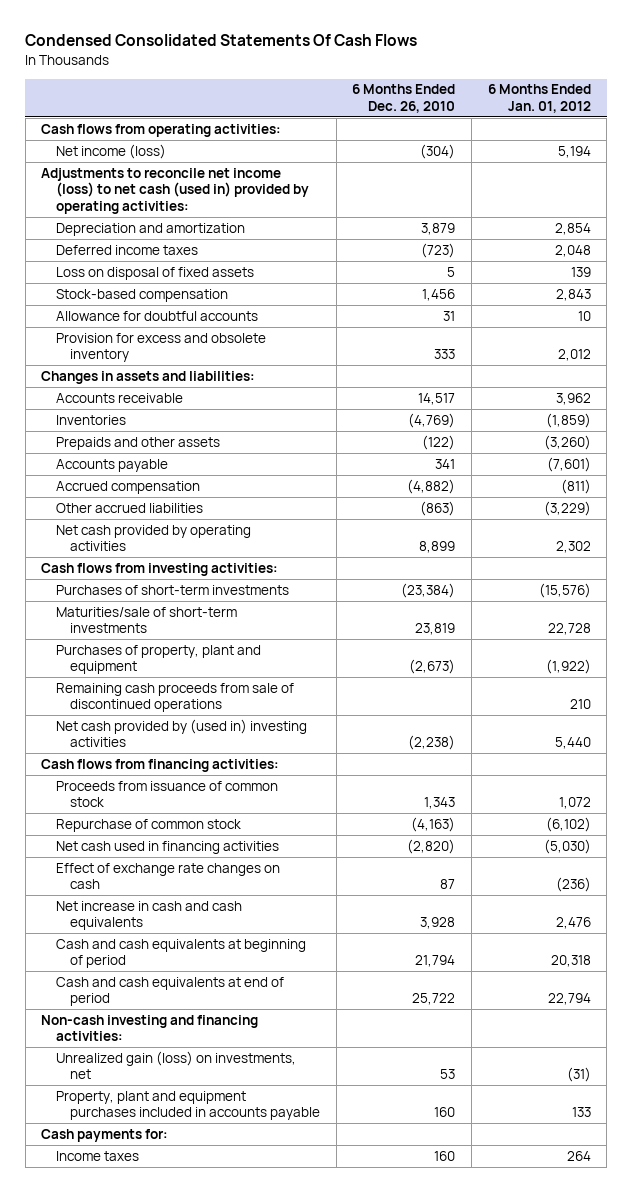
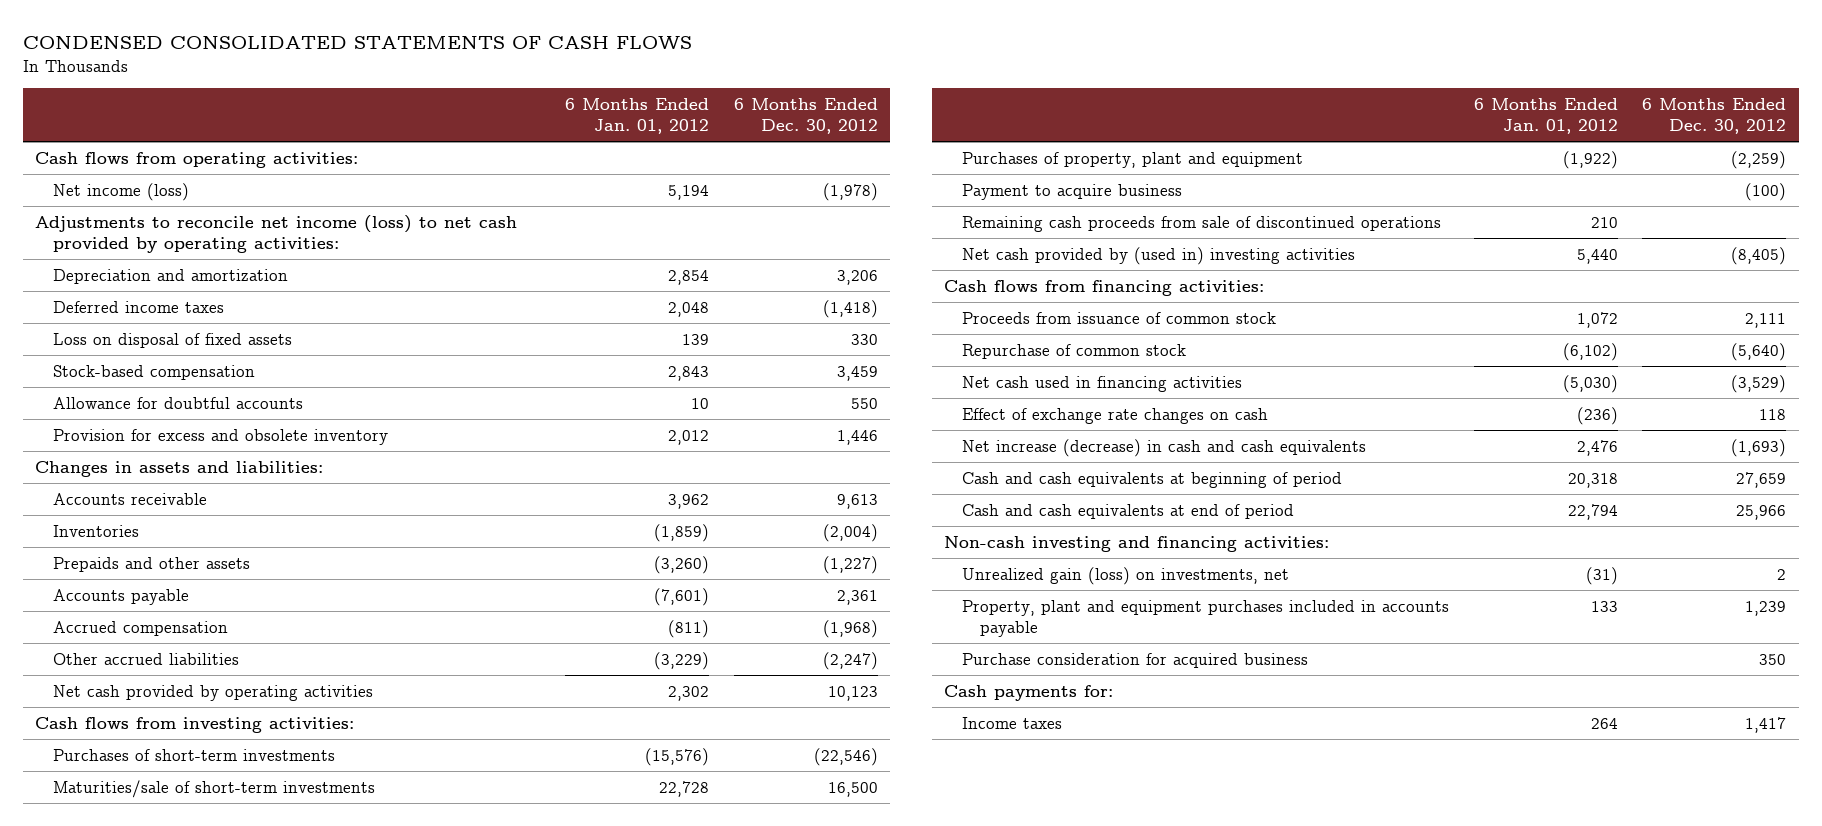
[25,34,418,47] Condensed Consolidated Statements Of Cash Flows -> [23,35,693,49] CONDENSED CONSOLIDATED STATEMENTS OF CASH FLOWS
[352,84,456,113] 6 Months Ended Dec. 26, 2010 -> none
none -> [733,98,878,135] 6 Months Ended Dec. 30, 2012
[41,167,309,214] Adjustments to reconcile net income (loss) to net cash (used in) provided by operating activities: -> [35,214,518,253] Adjustments to reconcile net income (loss) to net cash provided by operating activities:
none -> [962,183,1183,200] Payment to acquire business
[55,900,242,931] Net increase in cash and cash equivalents -> [962,438,1367,457] Net increase (decrease) in cash and cash equivalents
none -> [962,652,1309,668] Purchase consideration for acquired business

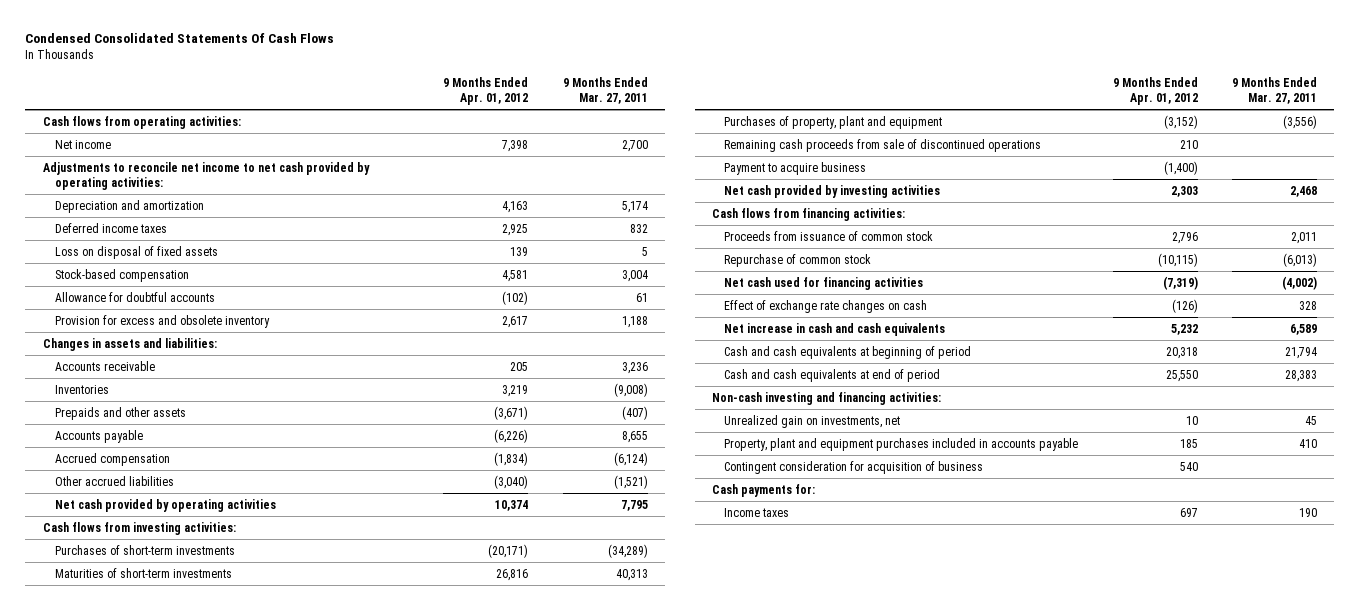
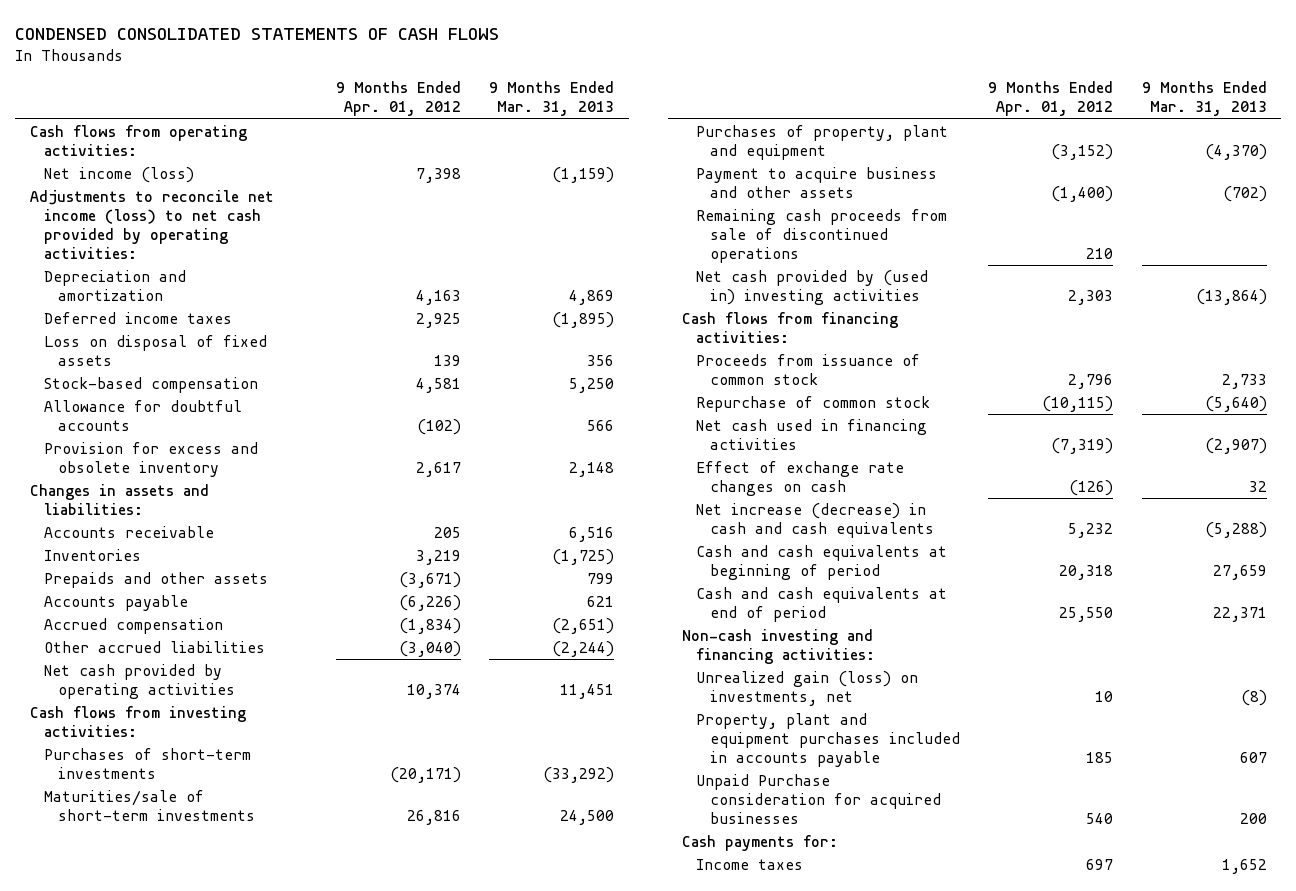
[25,33,335,44] Condensed Consolidated Statements Of Cash Flows -> [15,27,500,40] CONDENSED CONSOLIDATED STATEMENTS OF CASH FLOWS
[562,77,648,104] 9 Months Ended Mar. 27, 2011 -> none
none -> [489,81,615,117] 9 Months Ended Mar. 31, 2013
[54,139,111,149] Net income -> [43,167,194,184] Net income (loss)
[42,161,370,190] Adjustments to reconcile net income to net cash provided by operating activities: -> [29,190,274,259] Adjustments to reconcile net income (loss) to net cash provided by operating activities:
[54,567,232,578] Maturities of short-term investments -> [43,790,255,821] Maturities/sale of short-term investments
none -> [695,167,937,198] Payment to acquire business and other assets
[723,161,866,175] Payment to acquire business -> none
[723,184,940,198] Net cash provided by investing activities -> [695,270,928,305] Net cash provided by (used in) investing activities
[723,276,923,290] Net cash used for financing activities -> [695,419,927,450] Net cash used in financing activities
[723,322,945,336] Net increase in cash and cash equivalents -> [695,503,935,538] Net increase (decrease) in cash and cash equivalents
[723,414,900,428] Unrealized gain on investments, net -> [695,671,918,706] Unrealized gain (loss) on investments, net
[723,460,983,474] Contingent consideration for acquisition of business -> none
none -> [695,774,942,824] Unpaid Purchase consideration for acquired businesses

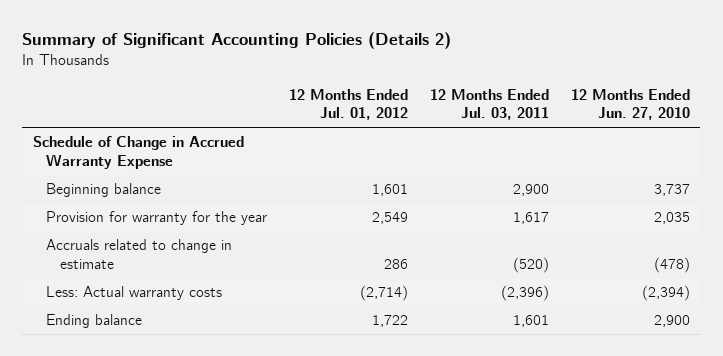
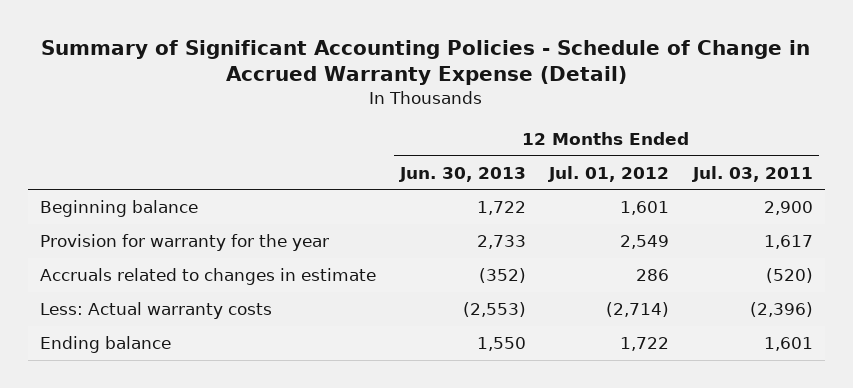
[22,32,452,50] Summary of Significant Accounting Policies (Details 2) -> [41,39,811,86] Summary of Significant Accounting Policies - Schedule of Change in Accrued Warranty Expense (Detail)
[570,88,690,121] 12 Months Ended Jun. 27, 2010 -> none
none -> [398,166,526,182] Jun. 30, 2013
[33,136,245,169] Schedule of Change in Accrued Warranty Expense -> none
[46,239,233,269] Accruals related to change in estimate -> [39,268,376,286] Accruals related to changes in estimate

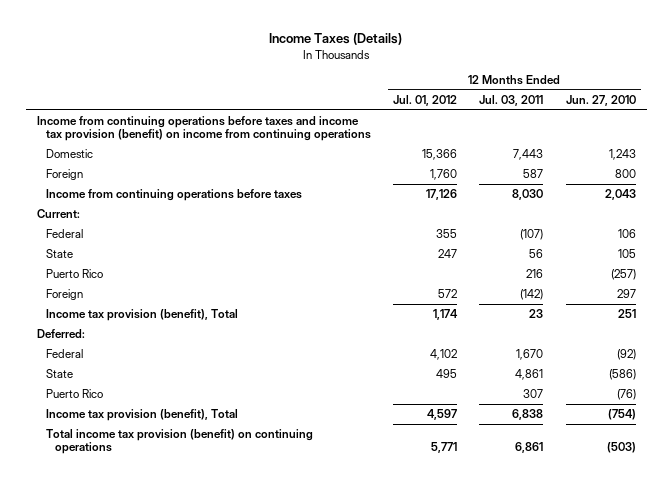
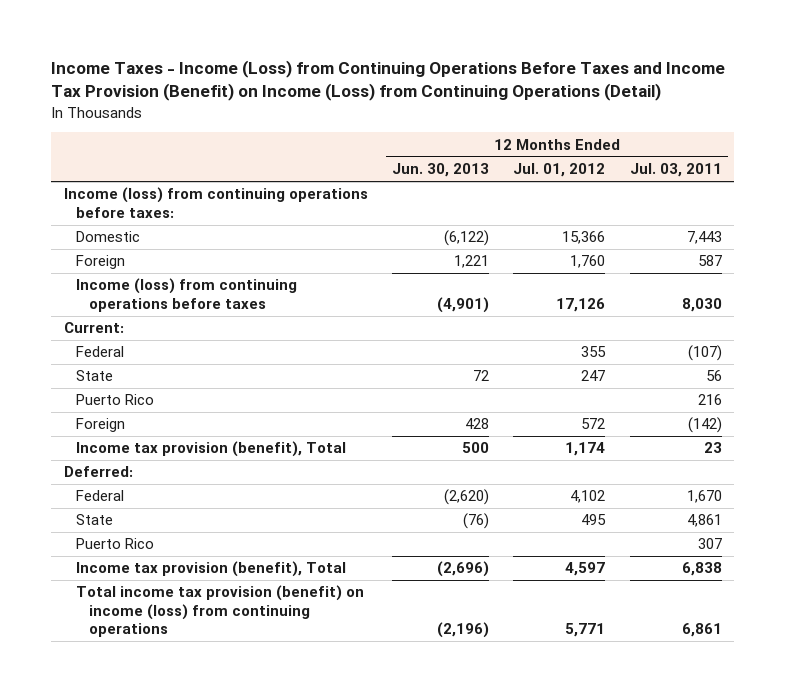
[269,33,403,46] Income Taxes (Details) -> [51,60,726,102] Income Taxes - Income (Loss) from Continuing Operations Before Taxes and Income Tax Provision (Benefit) on Income (Loss) from Continuing Operations (Detail)
[565,95,636,107] Jun. 27, 2010 -> none
none -> [392,163,490,178] Jun. 30, 2013
[36,116,371,142] Income from continuing operations before taxes and income tax provision (benefit) on income from continuing operations -> [63,187,368,218] Income (loss) from continuing operations before taxes:
[45,189,302,202] Income from continuing operations before taxes -> [76,278,298,312] Income (loss) from continuing operations before taxes
[45,429,313,455] Total income tax provision (benefit) on continuing operations -> [76,585,365,637] Total income tax provision (benefit) on income (loss) from continuing operations

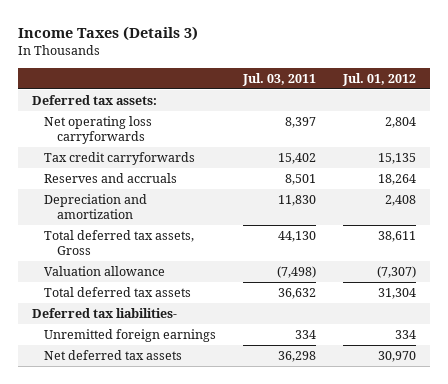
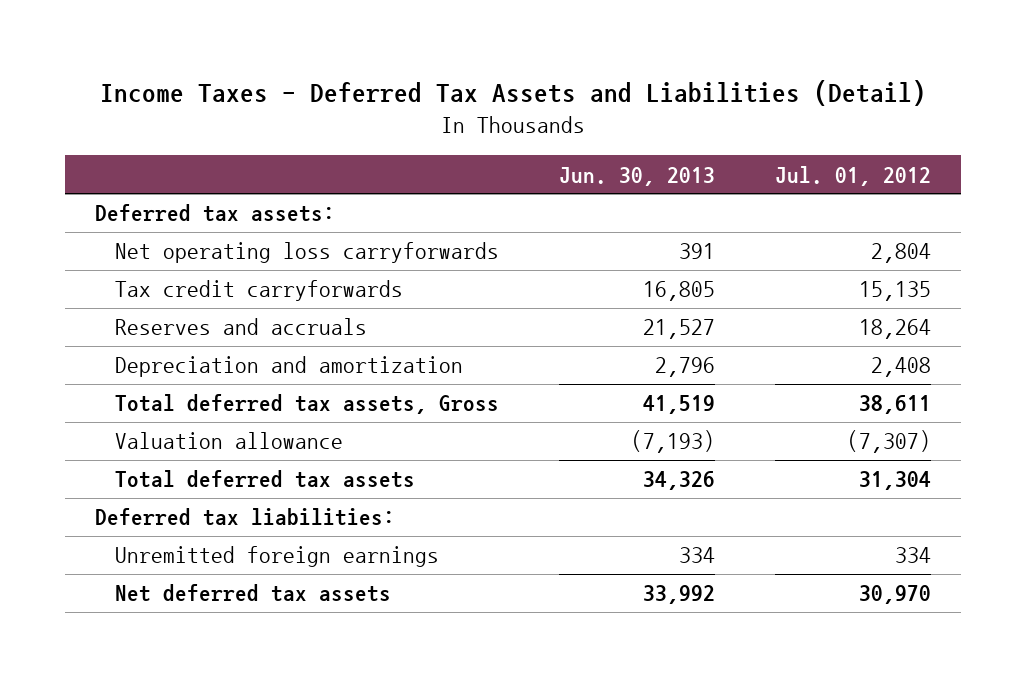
[18,26,199,42] Income Taxes (Details 3) -> [100,80,927,107] Income Taxes - Deferred Tax Assets and Liabilities (Detail)
[242,72,317,86] Jul. 03, 2011 -> none
none -> [559,166,716,186] Jun. 30, 2013
[31,308,177,319] Deferred tax liabilities- -> [95,508,396,527] Deferred tax liabilities:

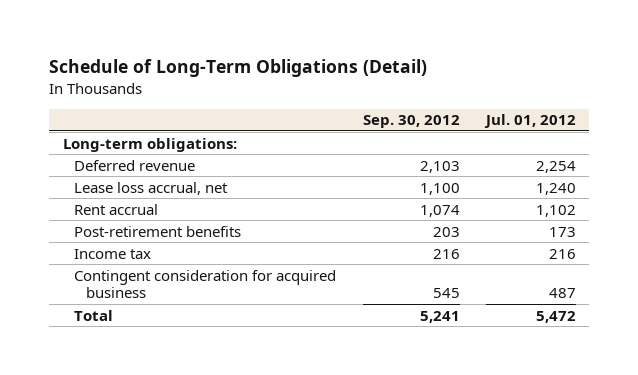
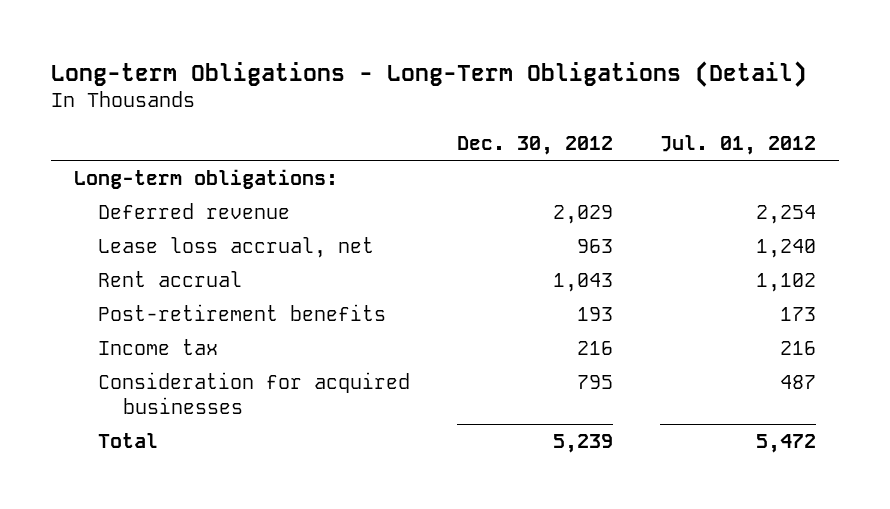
[49,59,428,78] Schedule of Long-Term Obligations (Detail) -> [50,60,807,87] Long-term Obligations - Long-Term Obligations (Detail)
[362,115,460,129] Sep. 30, 2012 -> none
none -> [457,136,614,156] Dec. 30, 2012
[74,269,337,299] Contingent consideration for acquired business -> [98,371,411,414] Consideration for acquired businesses

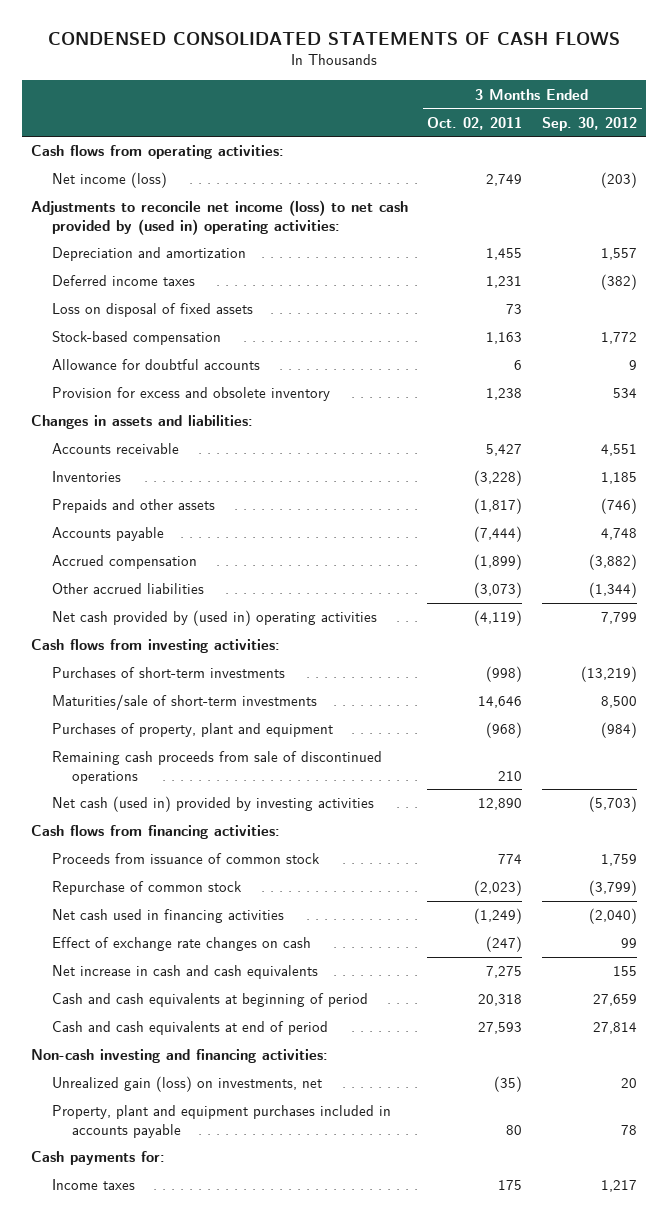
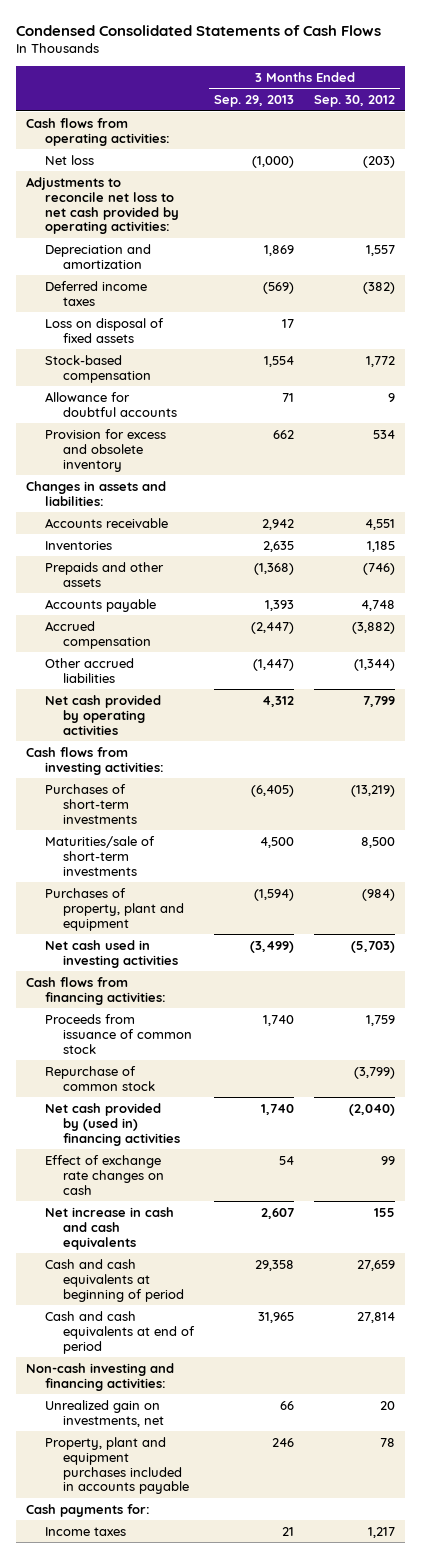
[47,31,620,45] CONDENSED CONSOLIDATED STATEMENTS OF CASH FLOWS -> [15,24,381,36] Condensed Consolidated Statements of Cash Flows
[427,116,523,130] Oct. 02, 2011 -> none
none -> [214,94,295,107] Sep. 29, 2013
[51,172,167,189] Net income (loss) -> [44,154,94,165] Net loss
[31,200,409,235] Adjustments to reconcile net income (loss) to net cash provided by (used in) operating activities: -> [25,176,179,235] Adjustments to reconcile net loss to net cash provided by operating activities:
[51,610,377,627] Net cash provided by (used in) operating activities -> [44,694,161,735] Net cash provided by operating activities
[51,751,382,784] Remaining cash proceeds from sale of discontinued operations -> none
[51,796,374,813] Net cash (used in) provided by investing activities -> [44,939,179,968] Net cash used in investing activities
[51,909,284,924] Net cash used in financing activities -> [44,1102,181,1146] Net cash provided by (used in) financing activities
[51,1076,322,1093] Unrealized gain (loss) on investments, net -> [44,1399,165,1427] Unrealized gain on investments, net

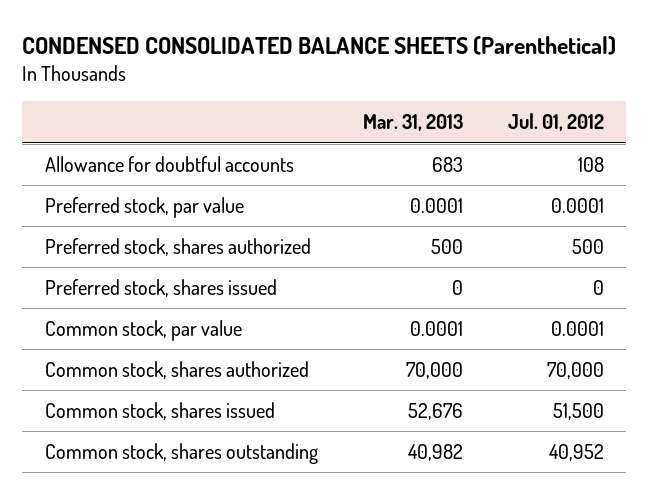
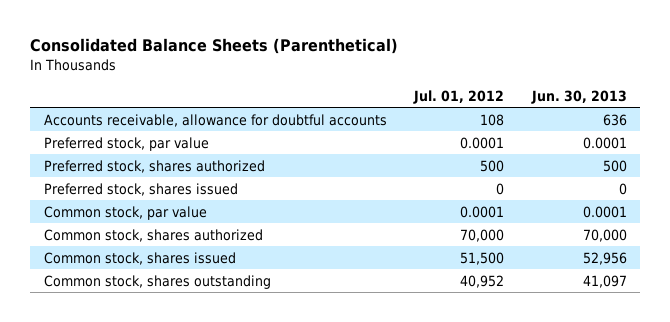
[22,35,617,55] CONDENSED CONSOLIDATED BALANCE SHEETS (Parenthetical) -> [29,38,398,55] Consolidated Balance Sheets (Parenthetical)
[362,114,463,132] Mar. 31, 2013 -> none
none -> [530,89,627,104] Jun. 30, 2013
[44,156,294,173] Allowance for doubtful accounts -> [43,113,387,127] Accounts receivable, allowance for doubtful accounts

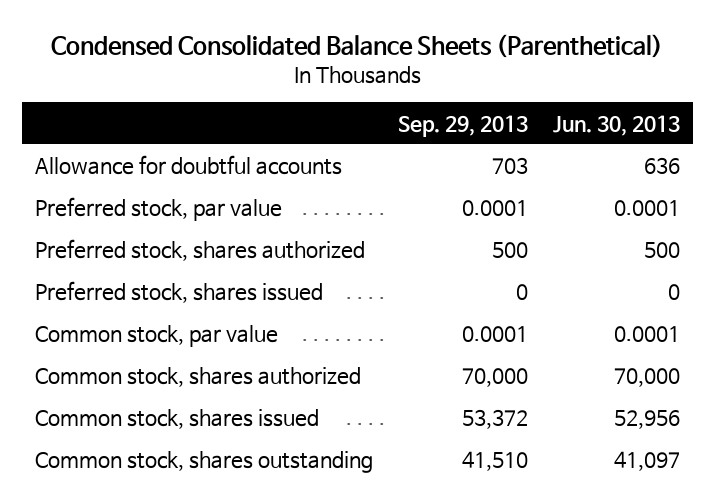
[29,38,398,55] Consolidated Balance Sheets (Parenthetical) -> [51,33,664,58] Condensed Consolidated Balance Sheets (Parenthetical)
[413,89,505,104] Jul. 01, 2012 -> none
none -> [397,114,528,137] Sep. 29, 2013
[43,113,387,127] Accounts receivable, allowance for doubtful accounts -> [34,155,342,176] Allowance for doubtful accounts

